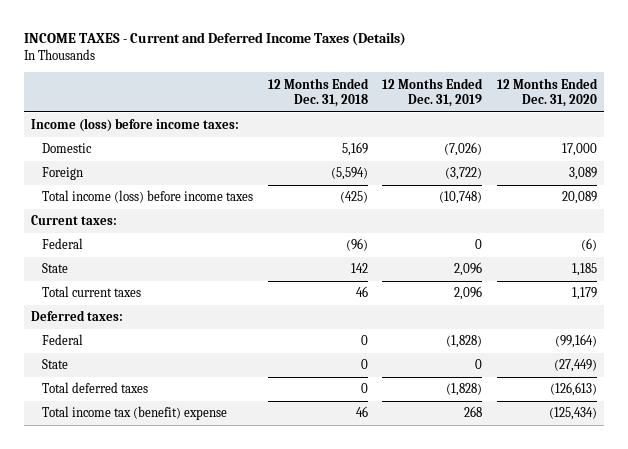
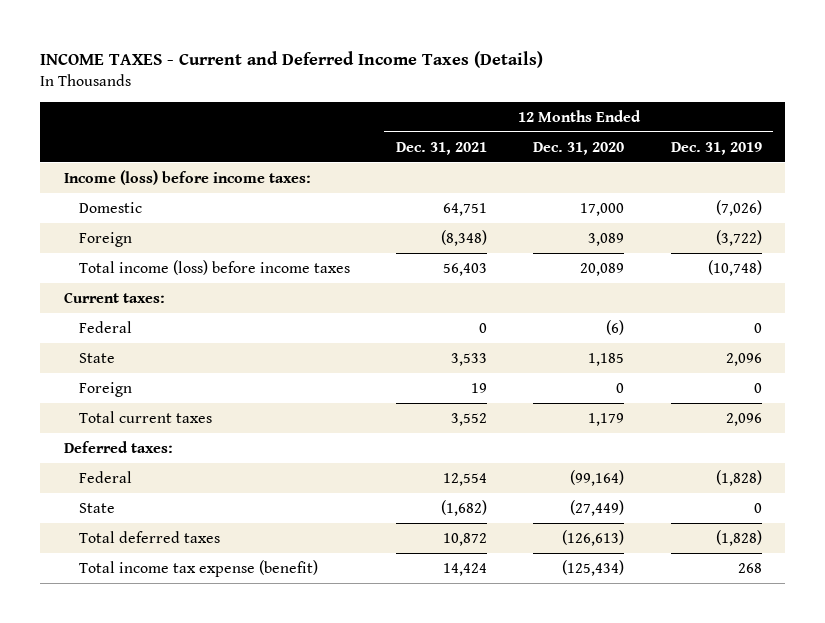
[267,77,369,107] 12 Months Ended Dec. 31, 2018 -> none
none -> [396,141,488,155] Dec. 31, 2021
none -> [78,381,132,397] Foreign
[41,406,227,421] Total income tax (benefit) expense -> [78,559,318,577] Total income tax expense (benefit)

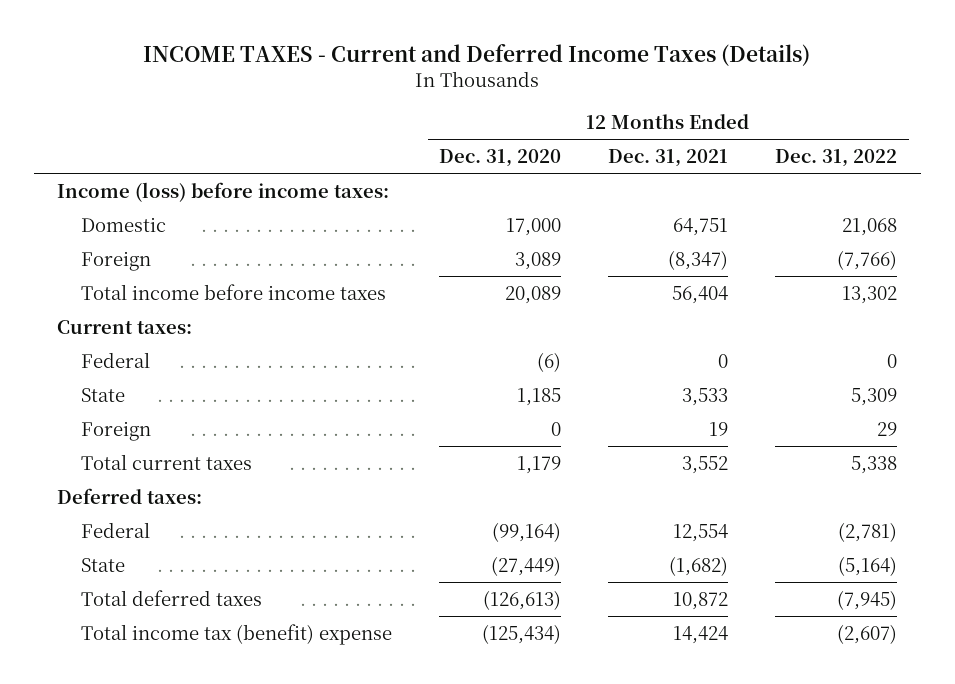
[670,141,762,155] Dec. 31, 2019 -> none
none -> [775,149,898,168] Dec. 31, 2022
[441,229,488,246] (8,348) -> [668,249,729,270] (8,347)
[78,259,350,275] Total income (loss) before income taxes -> [81,283,387,300] Total income before income taxes
[443,262,488,276] 56,403 -> [672,285,729,304] 56,404
[78,559,318,577] Total income tax expense (benefit) -> [81,623,393,645] Total income tax (benefit) expense

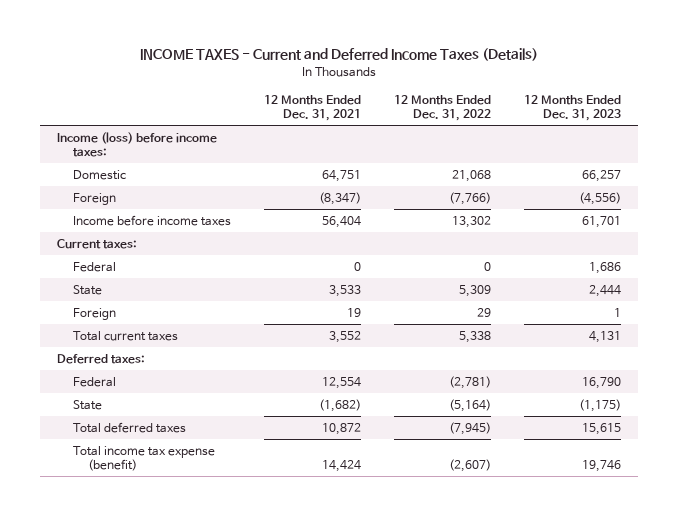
[439,149,562,168] Dec. 31, 2020 -> none
none -> [524,94,622,121] 12 Months Ended Dec. 31, 2023
[81,283,387,300] Total income before income taxes -> [72,214,231,226] Income before income taxes
[81,623,393,645] Total income tax (benefit) expense -> [72,445,215,472] Total income tax expense (benefit)

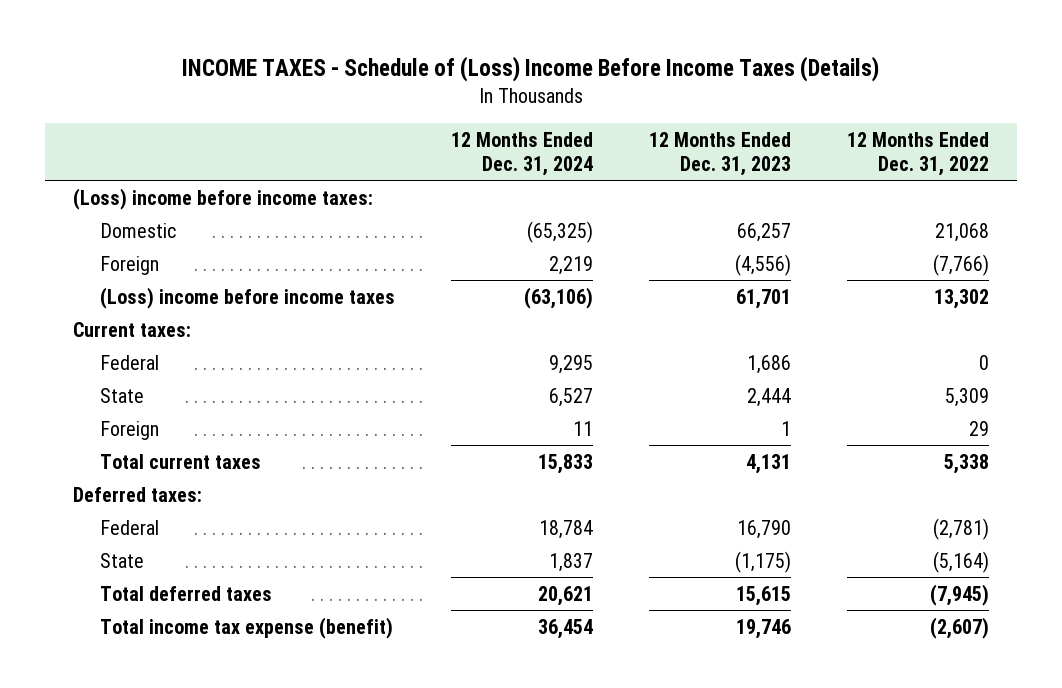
[140,48,539,62] INCOME TAXES - Current and Deferred Income Taxes (Details) -> [181,56,879,83] INCOME TAXES - Schedule of (Loss) Income Before Income Taxes (Details)
[263,94,361,121] 12 Months Ended Dec. 31, 2021 -> none
none -> [450,132,593,176] 12 Months Ended Dec. 31, 2024
[56,131,217,158] Income (loss) before income taxes: -> [72,187,373,210] (Loss) income before income taxes:
[72,214,231,226] Income before income taxes -> [99,286,395,309] (Loss) income before income taxes

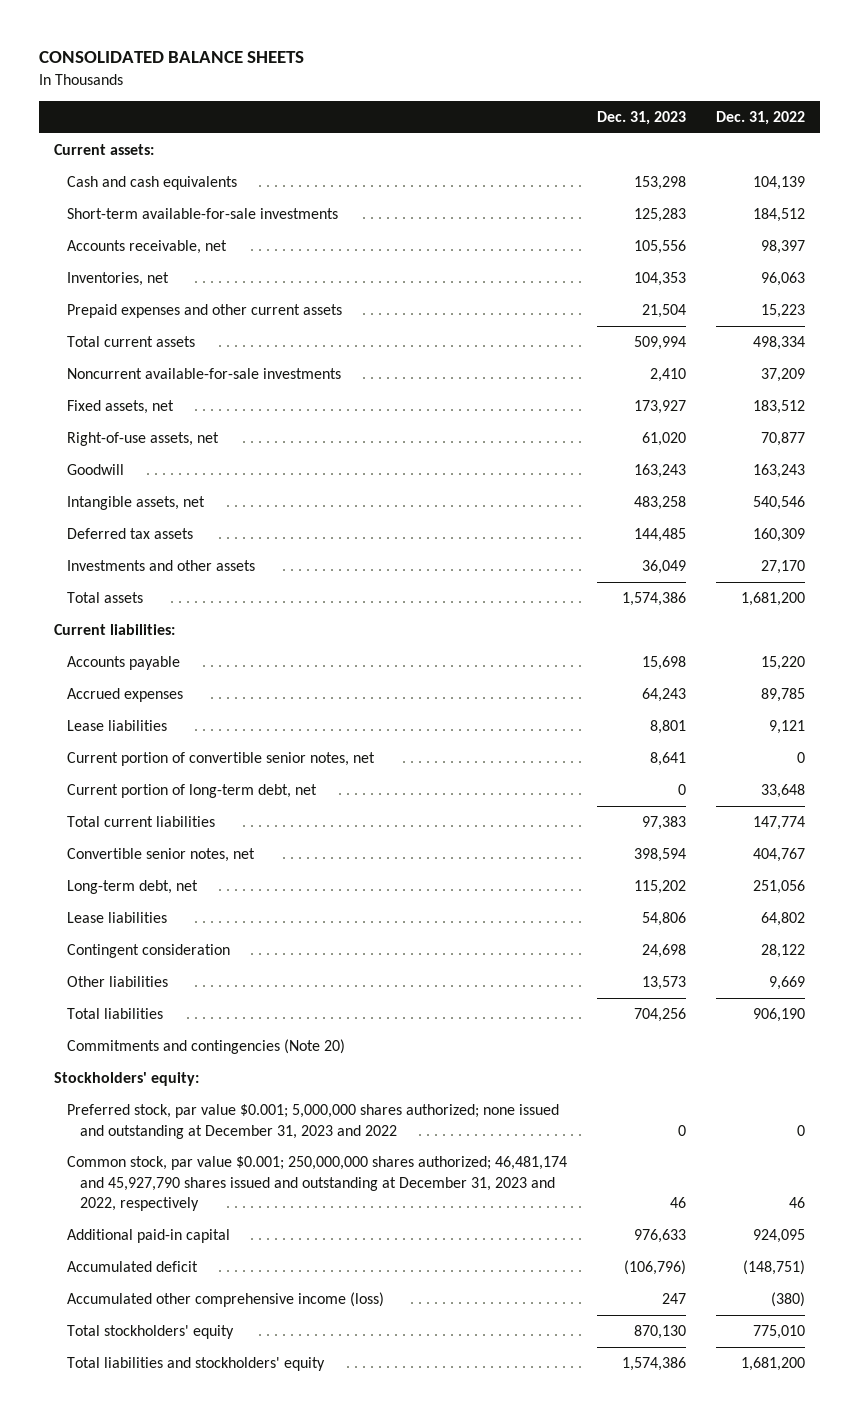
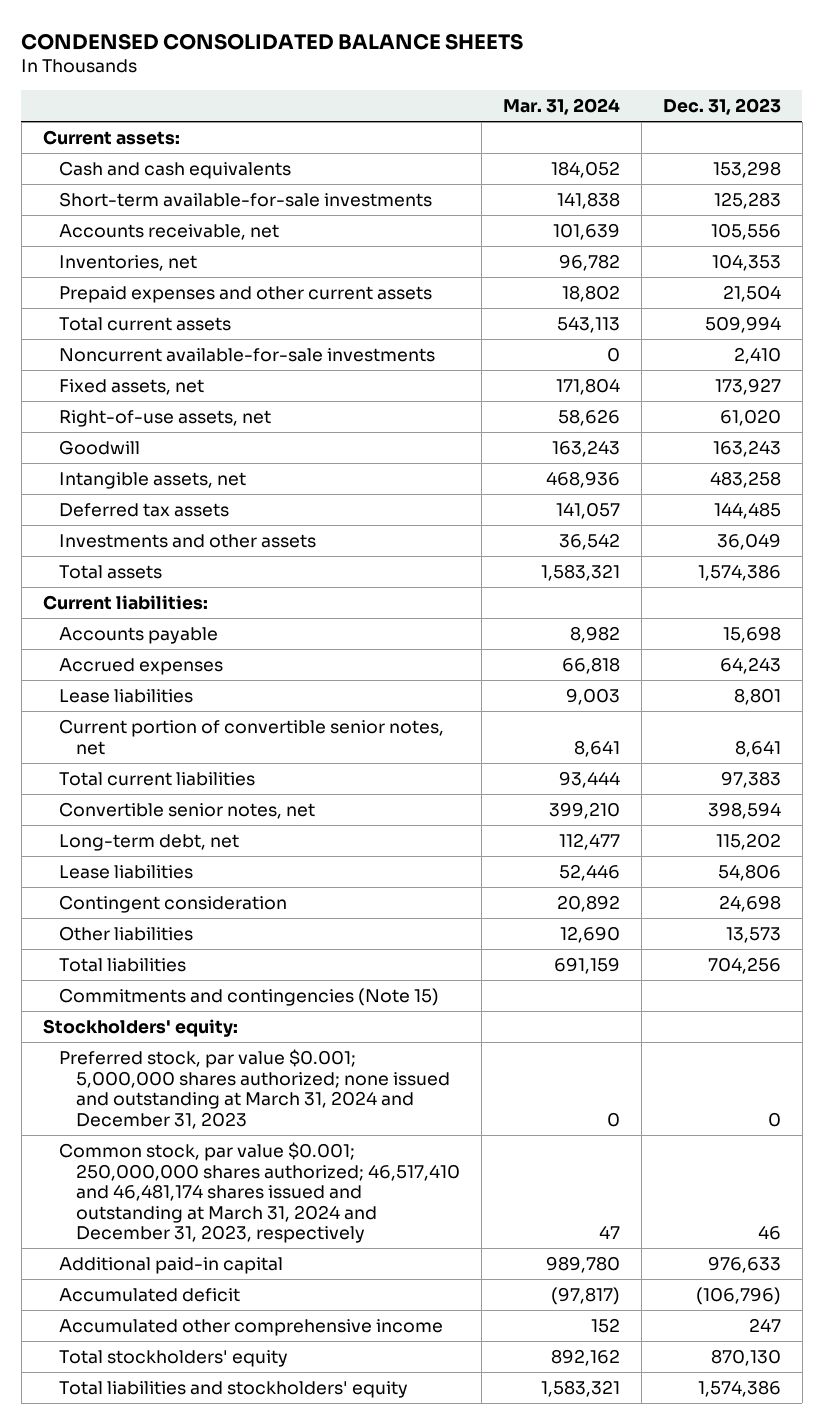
[38,51,304,64] CONSOLIDATED BALANCE SHEETS -> [21,32,524,50] CONDENSED CONSOLIDATED BALANCE SHEETS
[716,111,806,126] Dec. 31, 2022 -> none
none -> [502,98,620,116] Mar. 31, 2024
[66,784,317,799] Current portion of long-term debt, net -> none
[66,1039,345,1055] Commitments and contingencies (Note 20) -> [59,988,440,1007] Commitments and contingencies (Note 15)
[66,1104,559,1139] Preferred stock, par value $0.001; 5,000,000 shares authorized; none issued and outstanding at December 31, 2023 and 2022 -> [59,1049,451,1129] Preferred stock, par value $0.001; 5,000,000 shares authorized; none issued and outstanding at March 31, 2024 and December 31, 2023
[66,1156,567,1212] Common stock, par value $0.001; 250,000,000 shares authorized; 46,481,174 and 45,927,790 shares issued and outstanding at December 31, 2023 and 2022, respectively -> [59,1142,461,1244] Common stock, par value $0.001; 250,000,000 shares authorized; 46,517,410 and 46,481,174 shares issued and outstanding at March 31, 2024 and December 31, 2023, respectively
[66,1292,384,1308] Accumulated other comprehensive income (loss) -> [59,1319,444,1337] Accumulated other comprehensive income

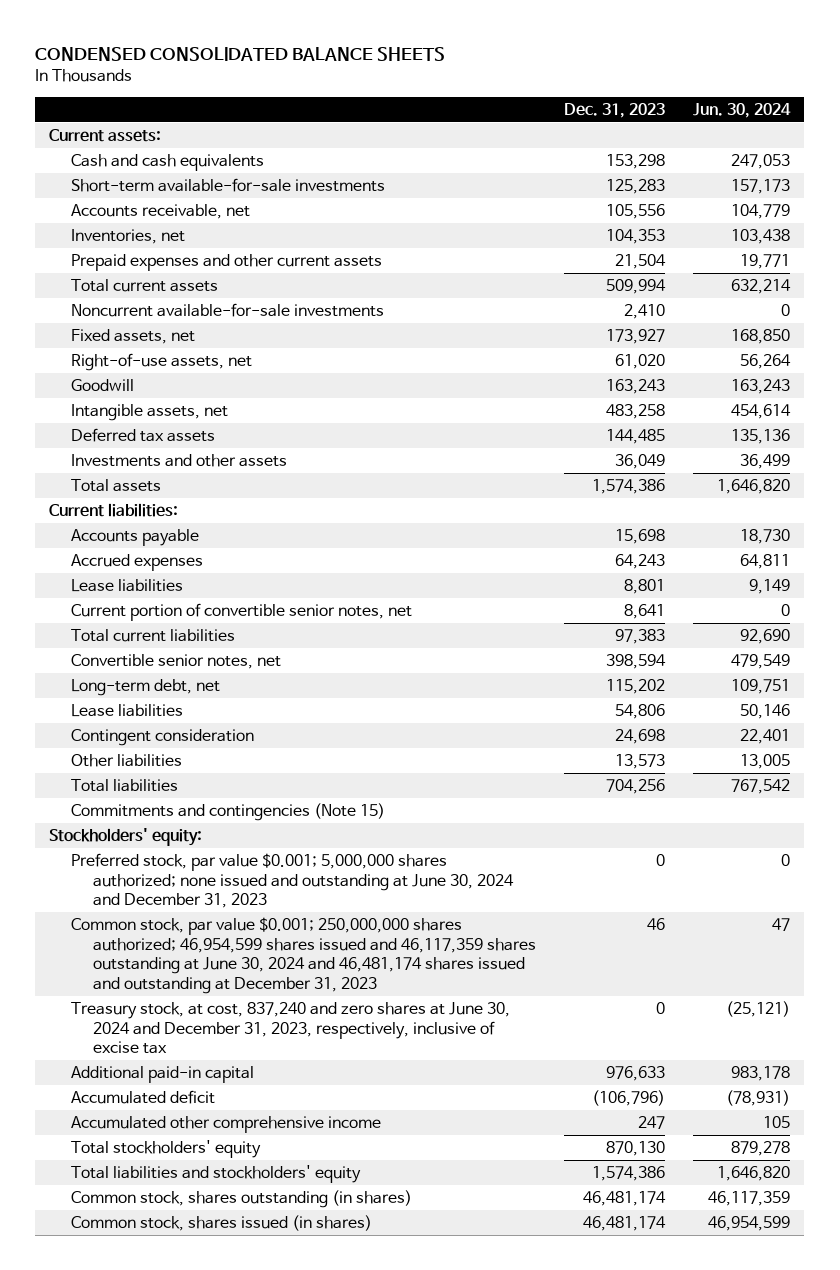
[502,98,620,116] Mar. 31, 2024 -> none
none -> [693,102,792,118] Jun. 30, 2024
[59,1049,451,1129] Preferred stock, par value $0.001; 5,000,000 shares authorized; none issued and outstanding at March 31, 2024 and December 31, 2023 -> [71,853,515,909] Preferred stock, par value $0.001; 5,000,000 shares authorized; none issued and outstanding at June 30, 2024 and December 31, 2023
[59,1142,461,1244] Common stock, par value $0.001; 250,000,000 shares authorized; 46,517,410 and 46,481,174 shares issued and outstanding at March 31, 2024 and December 31, 2023, respectively -> [71,917,537,994] Common stock, par value $0.001; 250,000,000 shares authorized; 46,954,599 shares issued and 46,117,359 shares outstanding at June 30, 2024 and 46,481,174 shares issued and outstanding at December 31, 2023
none -> [71,1002,511,1055] Treasury stock, at cost, 837,240 and zero shares at June 30, 2024 and December 31, 2023, respectively, inclusive of excise tax
none -> [71,1190,413,1209] Common stock, shares outstanding (in shares)
none -> [71,1215,373,1232] Common stock, shares issued (in shares)

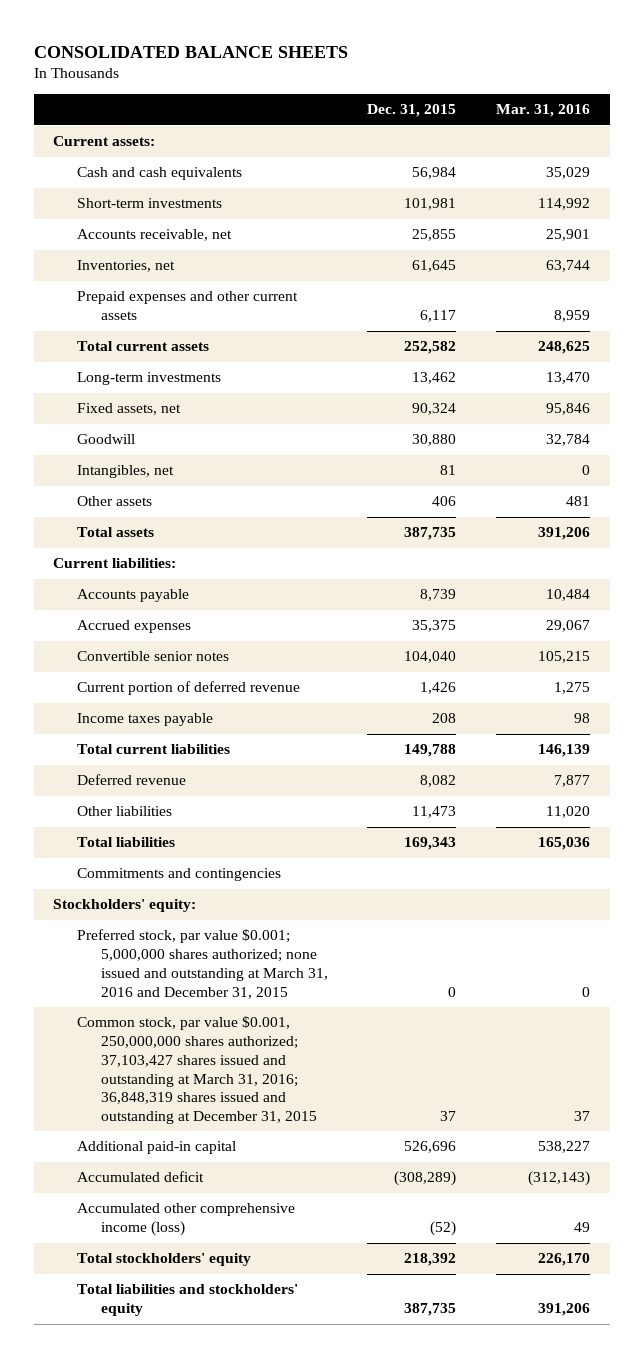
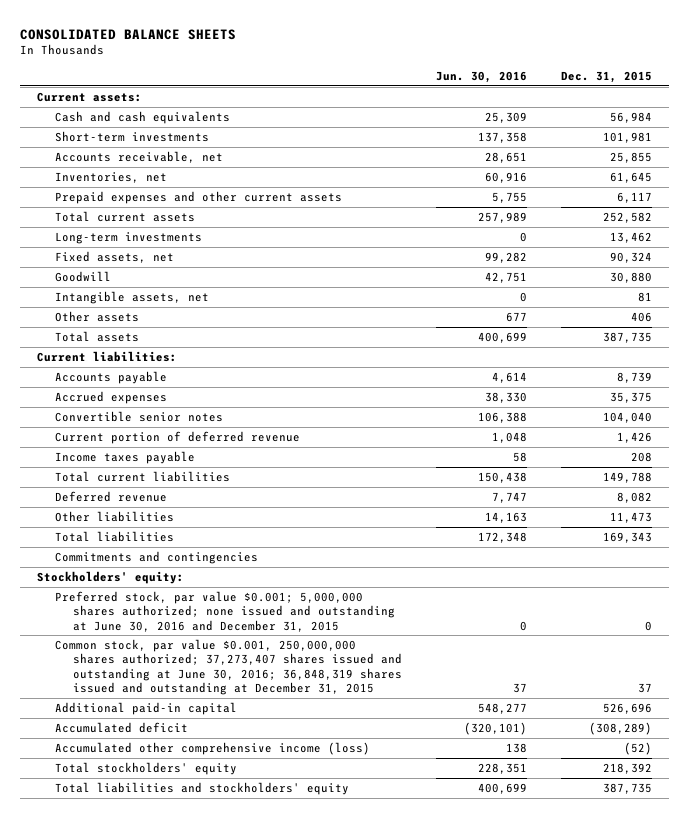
[496,104,591,118] Mar. 31, 2016 -> none
none -> [436,70,528,83] Jun. 30, 2016
[77,465,175,479] Intangibles, net -> [55,290,210,304] Intangible assets, net
[77,929,328,999] Preferred stock, par value $0.001; 5,000,000 shares authorized; none issued and outstanding at March 31, 2016 and December 31, 2015 -> [55,590,396,632] Preferred stock, par value $0.001; 5,000,000 shares authorized; none issued and outstanding at June 30, 2016 and December 31, 2015
[77,1016,317,1124] Common stock, par value $0.001, 250,000,000 shares authorized; 37,103,427 shares issued and outstanding at March 31, 2016; 36,848,319 shares issued and outstanding at December 31, 2015 -> [55,638,403,696] Common stock, par value $0.001, 250,000,000 shares authorized; 37,273,407 shares issued and outstanding at June 30, 2016; 36,848,319 shares issued and outstanding at December 31, 2015

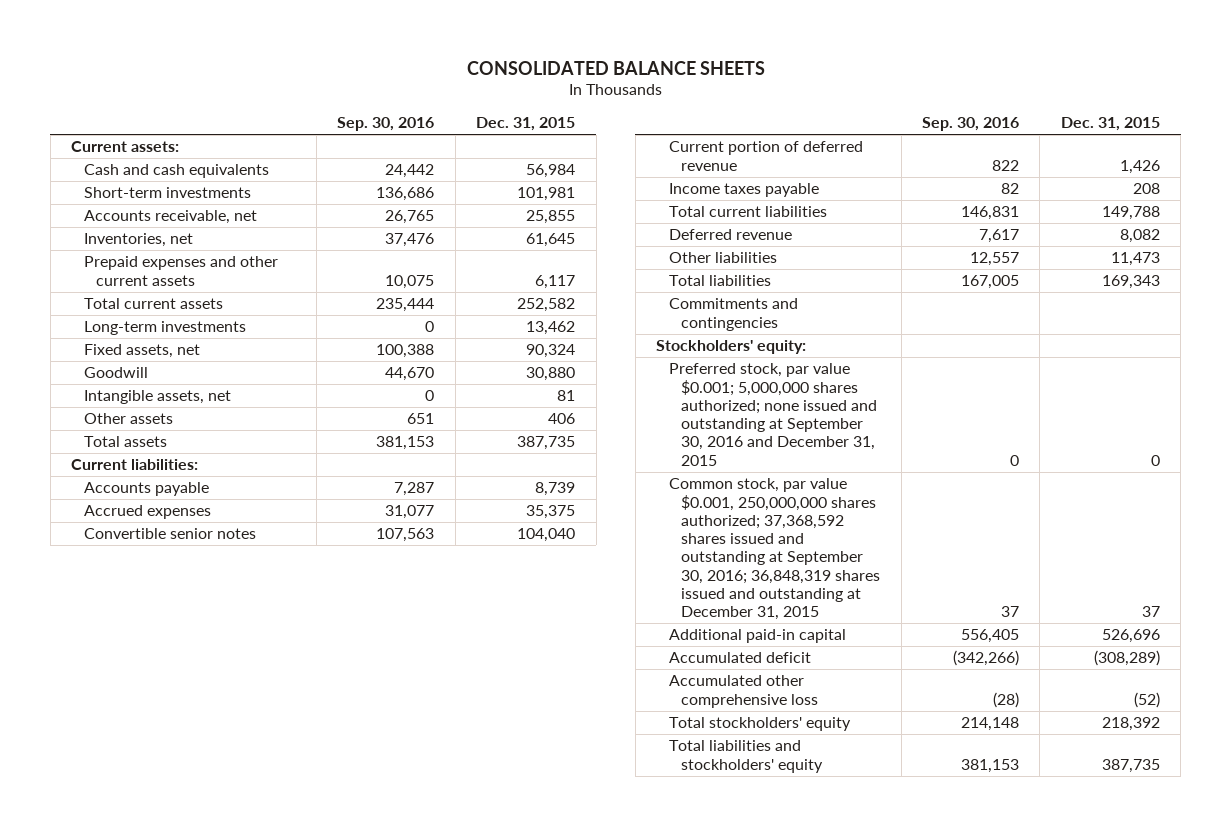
[436,70,528,83] Jun. 30, 2016 -> none
none -> [337,117,435,132] Sep. 30, 2016
[55,590,396,632] Preferred stock, par value $0.001; 5,000,000 shares authorized; none issued and outstanding at June 30, 2016 and December 31, 2015 -> [668,363,878,466] Preferred stock, par value $0.001; 5,000,000 shares authorized; none issued and outstanding at September 30, 2016 and December 31, 2015
[55,638,403,696] Common stock, par value $0.001, 250,000,000 shares authorized; 37,273,407 shares issued and outstanding at June 30, 2016; 36,848,319 shares issued and outstanding at December 31, 2015 -> [668,478,881,621] Common stock, par value $0.001, 250,000,000 shares authorized; 37,368,592 shares issued and outstanding at September 30, 2016; 36,848,319 shares issued and outstanding at December 31, 2015
[55,741,371,755] Accumulated other comprehensive income (loss) -> [668,675,819,708] Accumulated other comprehensive loss

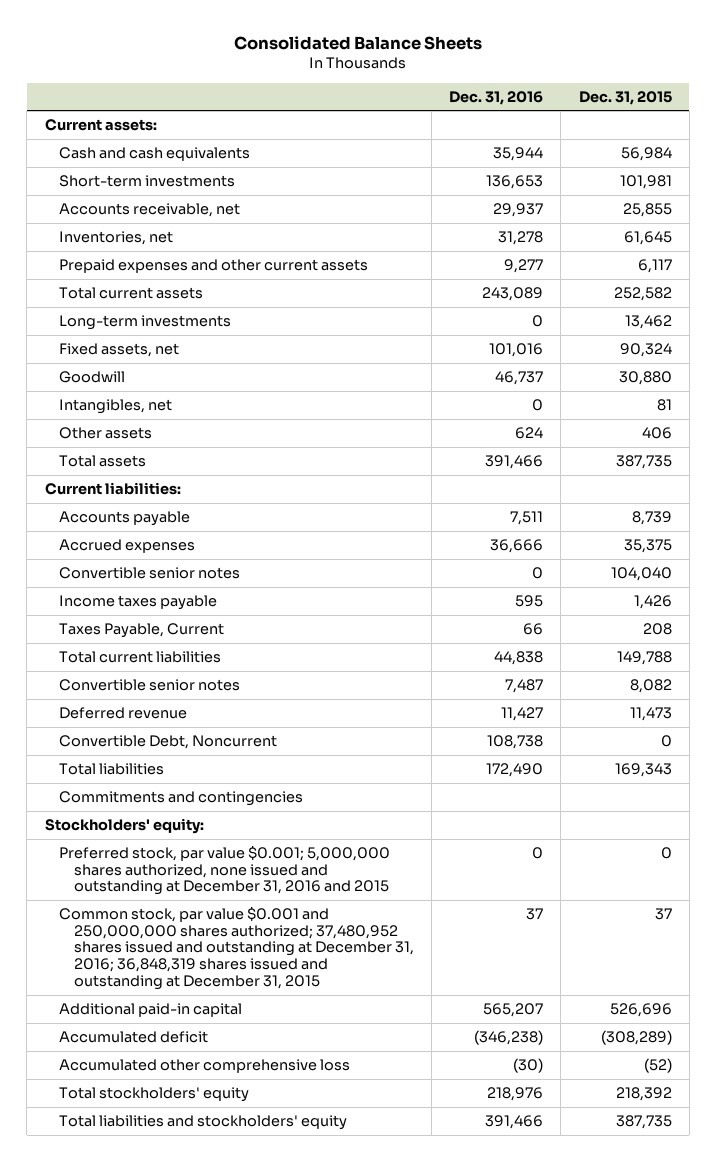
[466,60,765,75] CONSOLIDATED BALANCE SHEETS -> [234,36,483,51] Consolidated Balance Sheets
[337,117,435,132] Sep. 30, 2016 -> none
none -> [449,90,544,105] Dec. 31, 2016
[83,390,231,405] Intangible assets, net -> [59,399,173,415] Intangibles, net
[668,141,863,171] Current portion of deferred revenue -> [59,595,218,611] Income taxes payable
[668,183,819,198] Income taxes payable -> [59,623,225,639] Taxes Payable, Current
[668,252,777,264] Other liabilities -> none
none -> [59,679,241,692] Convertible senior notes
[1119,229,1160,244] 8,082 -> [629,707,672,722] 11,473
none -> [59,735,278,750] Convertible Debt, Noncurrent
[668,363,878,466] Preferred stock, par value $0.001; 5,000,000 shares authorized; none issued and outstanding at September 30, 2016 and December 31, 2015 -> [59,846,391,896] Preferred stock, par value $0.001; 5,000,000 shares authorized, none issued and outstanding at December 31, 2016 and 2015
[668,478,881,621] Common stock, par value $0.001, 250,000,000 shares authorized; 37,368,592 shares issued and outstanding at September 30, 2016; 36,848,319 shares issued and outstanding at December 31, 2015 -> [59,907,414,990] Common stock, par value $0.001 and 250,000,000 shares authorized; 37,480,952 shares issued and outstanding at December 31, 2016; 36,848,319 shares issued and outstanding at December 31, 2015

